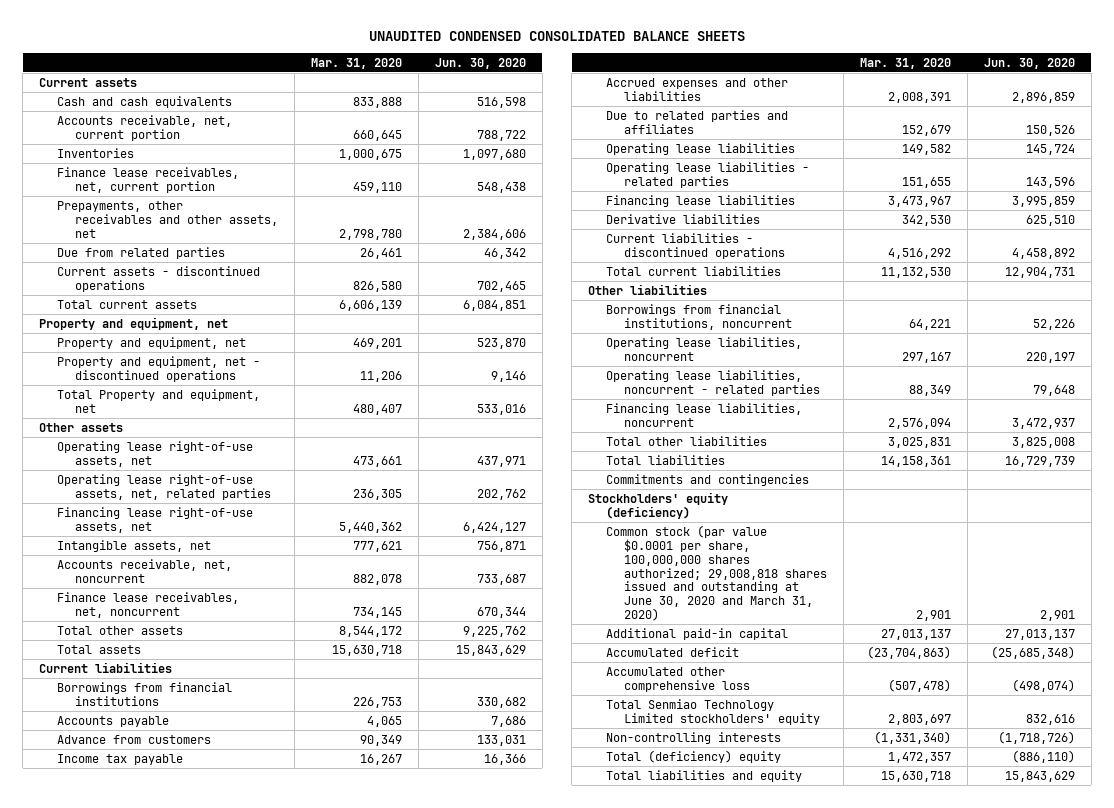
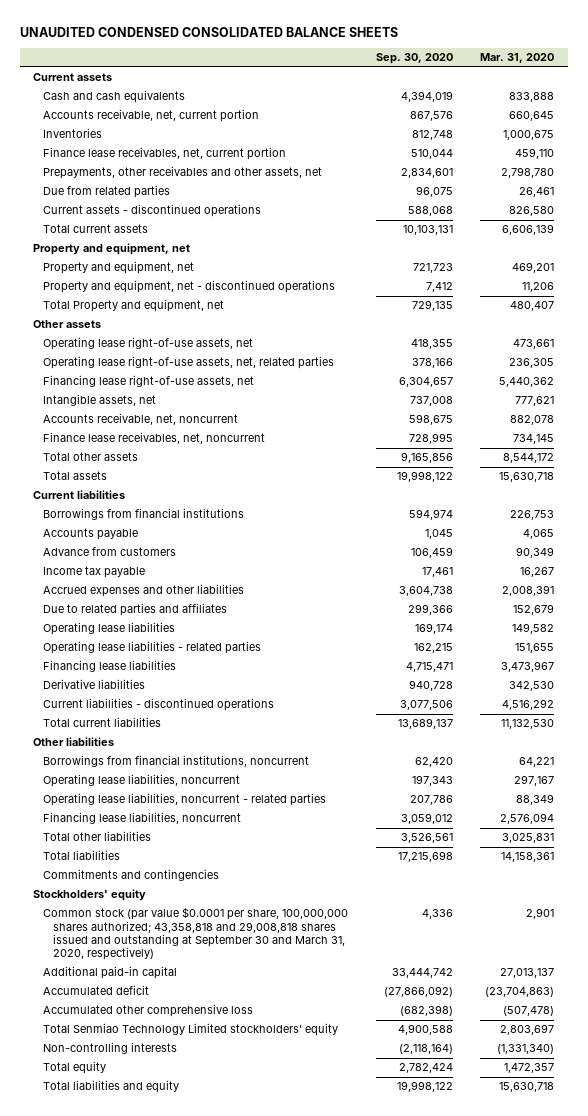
[434,57,526,69] Jun. 30, 2020 -> none
none -> [375,53,453,65] Sep. 30, 2020
[588,491,729,519] Stockholders' equity (deficiency) -> [33,889,147,902] Stockholders' equity
[606,524,827,622] Common stock (par value $0.0001 per share, 100,000,000 shares authorized; 29,008,818 shares issued and outstanding at June 30, 2020 and March 31, 2020) -> [43,907,349,961] Common stock (par value $0.0001 per share, 100,000,000 shares authorized; 43,358,818 and 29,008,818 shares issued and outstanding at September 30 and March 31, 2020, respectively)
[606,749,782,763] Total (deficiency) equity -> [43,1061,107,1075] Total equity

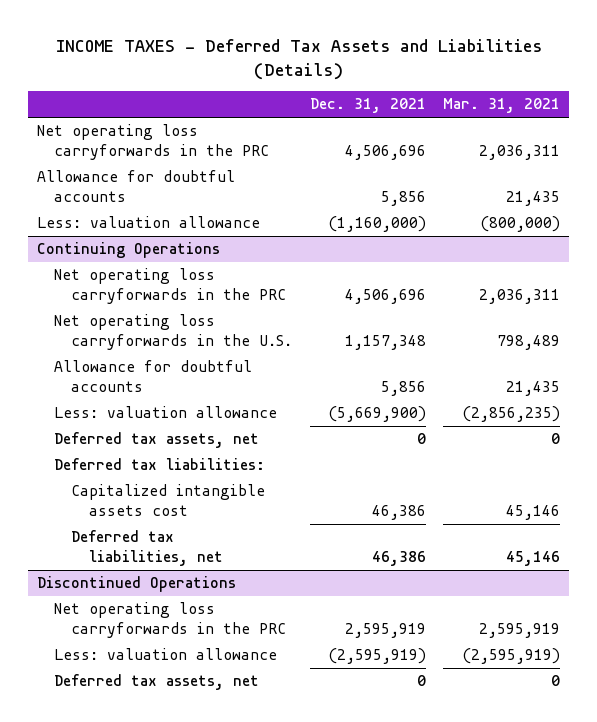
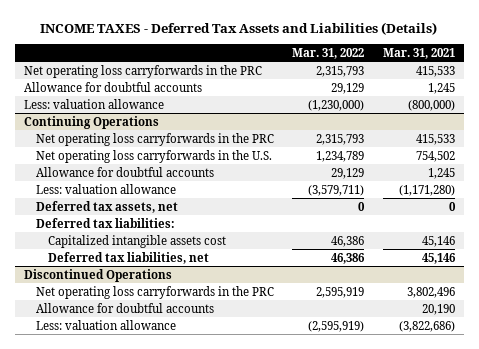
[309,98,426,114] Dec. 31, 2021 -> none
none -> [292,47,365,59] Mar. 31, 2022
[479,144,561,160] 2,036,311 -> [415,65,455,77] 415,533
[506,190,561,206] 21,435 -> [427,82,455,94] 1,245
[479,288,561,304] 2,036,311 -> [415,133,455,145] 415,533
[497,334,561,350] 798,489 -> [415,150,455,162] 754,502
[506,380,561,396] 21,435 -> [427,167,455,179] 1,245
[462,406,561,423] (2,856,235) -> [398,184,455,196] (1,171,280)
[54,674,260,691] Deferred tax assets, net -> none
[479,622,561,638] 2,595,919 -> [406,286,455,298] 3,802,496
none -> [36,302,215,313] Allowance for doubtful accounts
[462,648,561,665] (2,595,919) -> [398,320,455,332] (3,822,686)

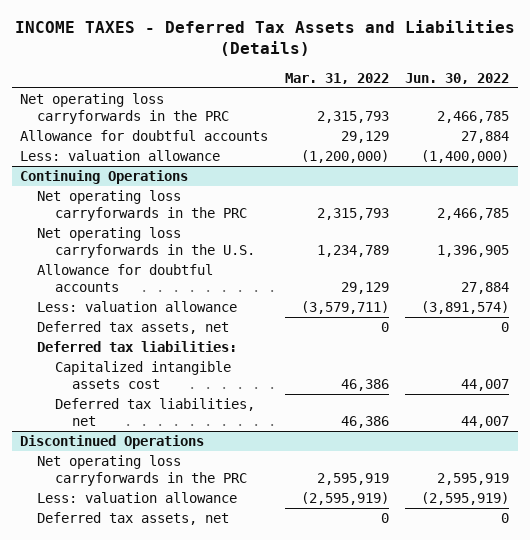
[382,47,455,59] Mar. 31, 2021 -> none
none -> [405,72,510,84] Jun. 30, 2022
[308,99,365,111] (1,230,000) -> [300,150,389,164] (1,200,000)
[36,302,215,313] Allowance for doubtful accounts -> none
none -> [37,512,230,526] Deferred tax assets, net

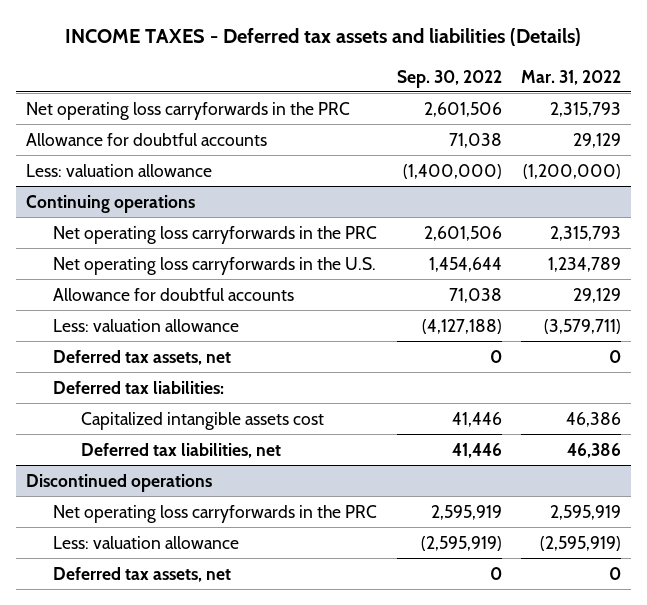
[14,19,515,56] INCOME TAXES - Deferred Tax Assets and Liabilities (Details) -> [65,28,582,47] INCOME TAXES - Deferred tax assets and liabilities (Details)
[405,72,510,84] Jun. 30, 2022 -> none
none -> [396,69,502,88] Sep. 30, 2022
[20,170,189,185] Continuing Operations -> [25,194,195,213] Continuing operations
[20,435,205,450] Discontinued Operations -> [25,473,212,492] Discontinued operations

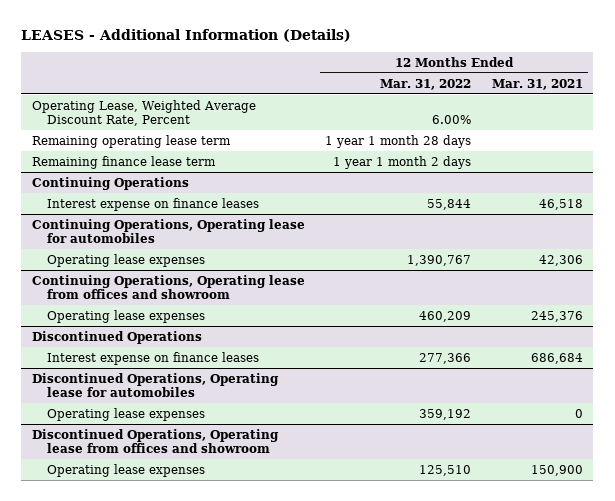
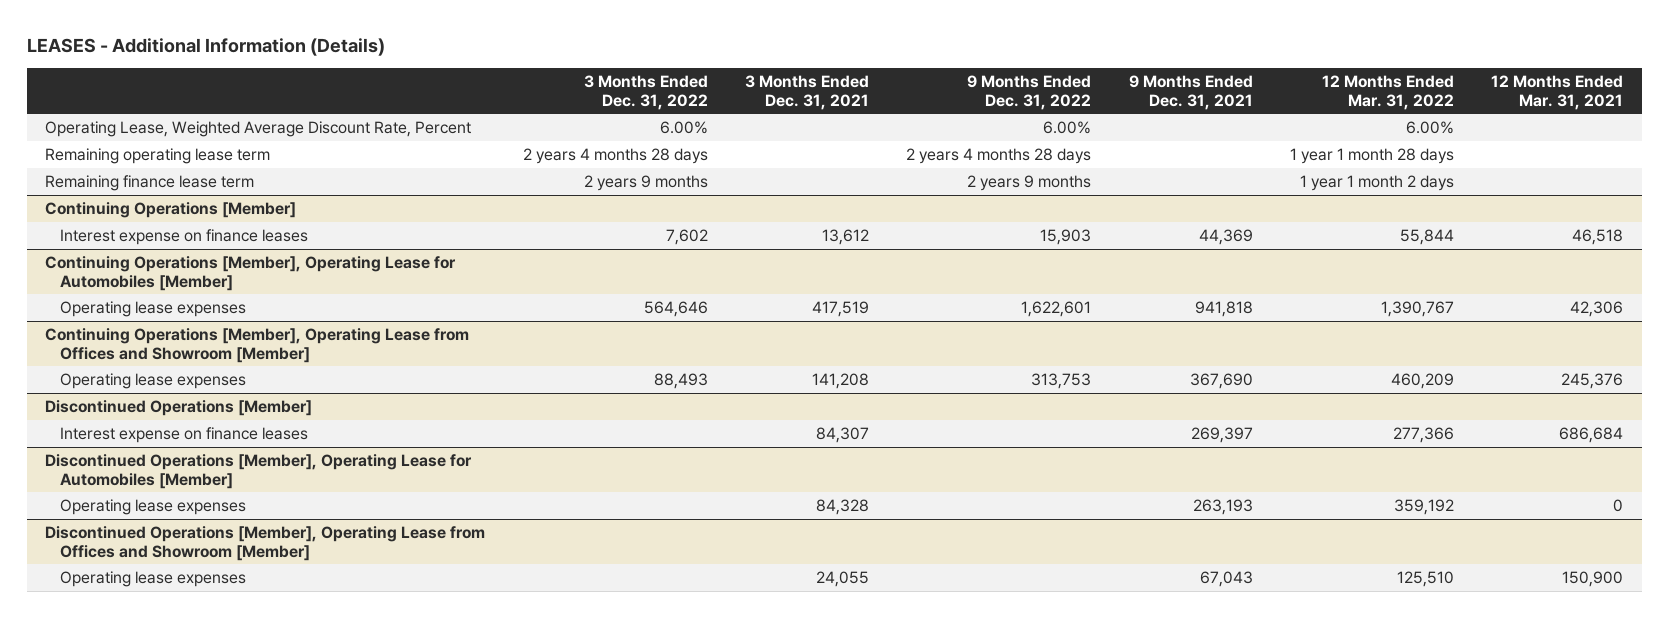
none -> [583,75,708,110] 3 Months Ended Dec. 31, 2022
none -> [745,75,870,110] 3 Months Ended Dec. 31, 2021
none -> [967,75,1092,110] 9 Months Ended Dec. 31, 2022
none -> [1128,75,1253,110] 9 Months Ended Dec. 31, 2021
[31,176,189,190] Continuing Operations -> [45,202,297,219] Continuing Operations [Member]
[31,218,305,244] Continuing Operations, Operating lease for automobiles -> [45,256,457,291] Continuing Operations [Member], Operating Lease for Automobiles [Member]
[31,274,305,300] Continuing Operations, Operating lease from offices and showroom -> [45,328,470,363] Continuing Operations [Member], Operating Lease from Offices and Showroom [Member]
[31,330,202,344] Discontinued Operations -> [45,400,313,417] Discontinued Operations [Member]
[31,372,279,398] Discontinued Operations, Operating lease for automobiles -> [45,454,473,489] Discontinued Operations [Member], Operating Lease for Automobiles [Member]
[31,428,279,454] Discontinued Operations, Operating lease from offices and showroom -> [45,526,486,561] Discontinued Operations [Member], Operating Lease from Offices and Showroom [Member]

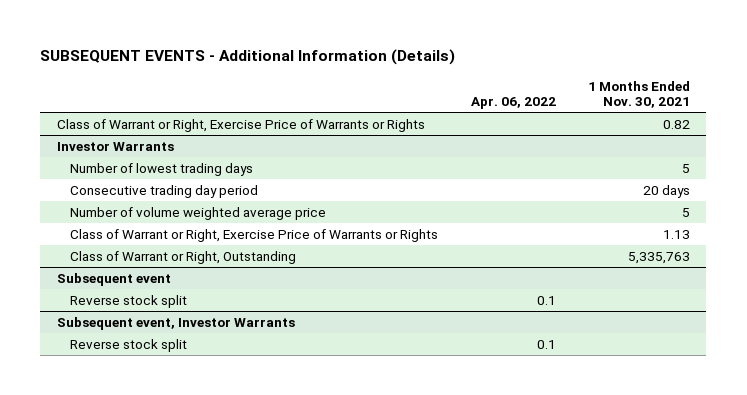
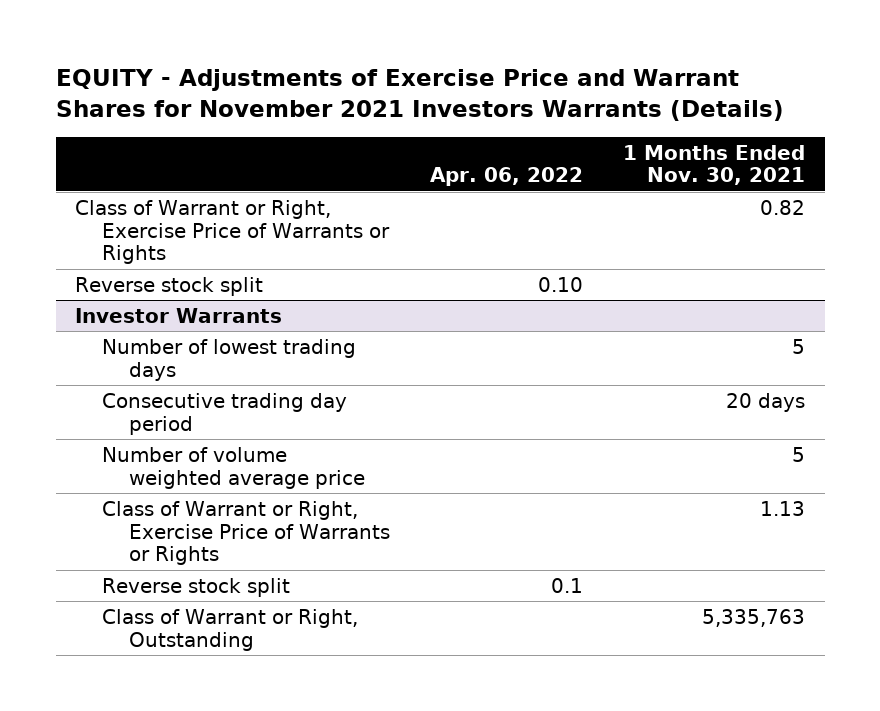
[40,49,456,66] SUBSEQUENT EVENTS - Additional Information (Details) -> [55,69,784,121] EQUITY - Adjustments of Exercise Price and Warrant Shares for November 2021 Investors Warrants (Details)
none -> [75,276,264,296] Reverse stock split
[56,272,171,286] Subsequent event -> none
[56,316,295,330] Subsequent event, Investor Warrants -> none
[70,338,188,352] Reverse stock split -> none
[70,250,297,264] Class of Warrant or Right, Outstanding -> [102,608,359,651] Class of Warrant or Right, Outstanding

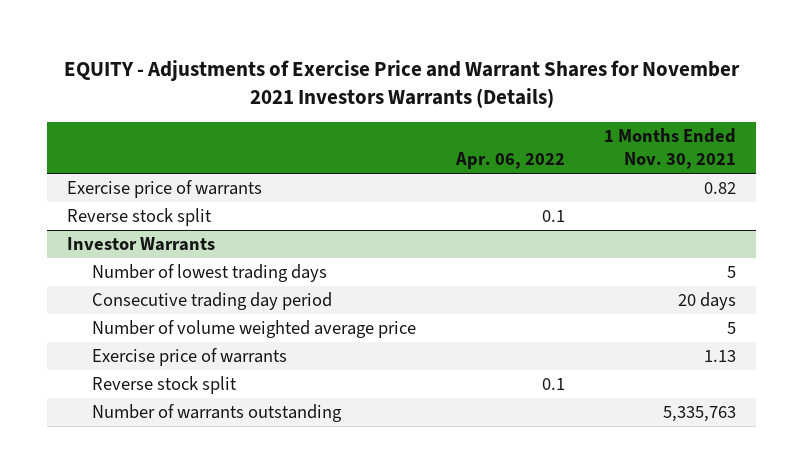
[75,199,391,265] Class of Warrant or Right, Exercise Price of Warrants or Rights -> [66,180,262,199] Exercise price of warrants
[538,276,584,292] 0.10 -> [541,210,565,223] 0.1
[102,500,391,566] Class of Warrant or Right, Exercise Price of Warrants or Rights -> [92,348,288,367] Exercise price of warrants
[102,608,359,651] Class of Warrant or Right, Outstanding -> [92,404,343,423] Number of warrants outstanding

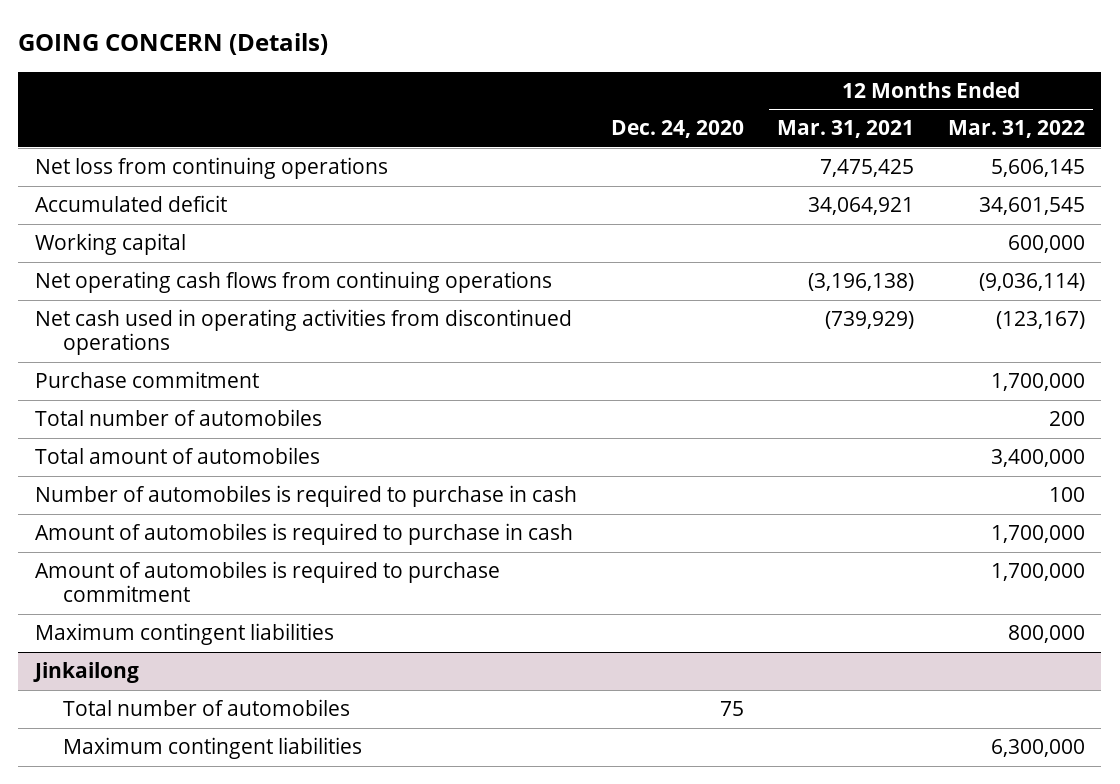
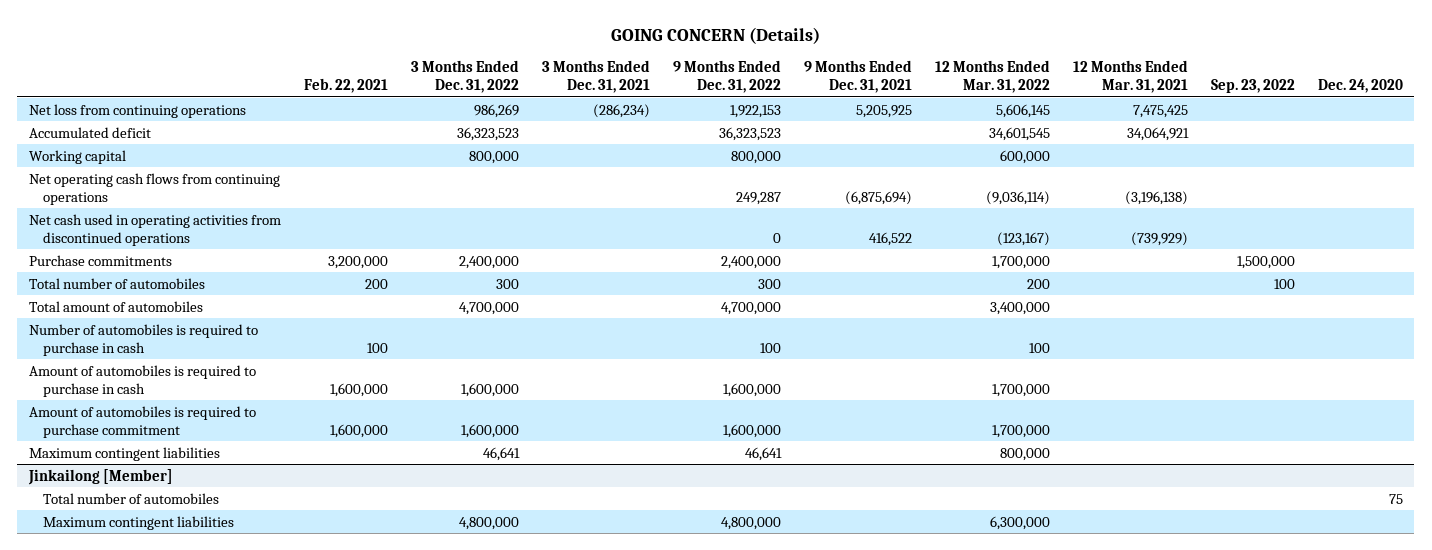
none -> [303,78,388,94] Feb. 22, 2021
none -> [410,60,519,94] 3 Months Ended Dec. 31, 2022
none -> [541,60,650,94] 3 Months Ended Dec. 31, 2021
none -> [672,60,781,94] 9 Months Ended Dec. 31, 2022
none -> [803,60,912,94] 9 Months Ended Dec. 31, 2021
none -> [1210,79,1295,94] Sep. 23, 2022
[35,371,260,389] Purchase commitment -> [28,254,172,266] Purchase commitments
[33,662,140,684] Jinkailong -> [27,468,173,485] Jinkailong [Member]

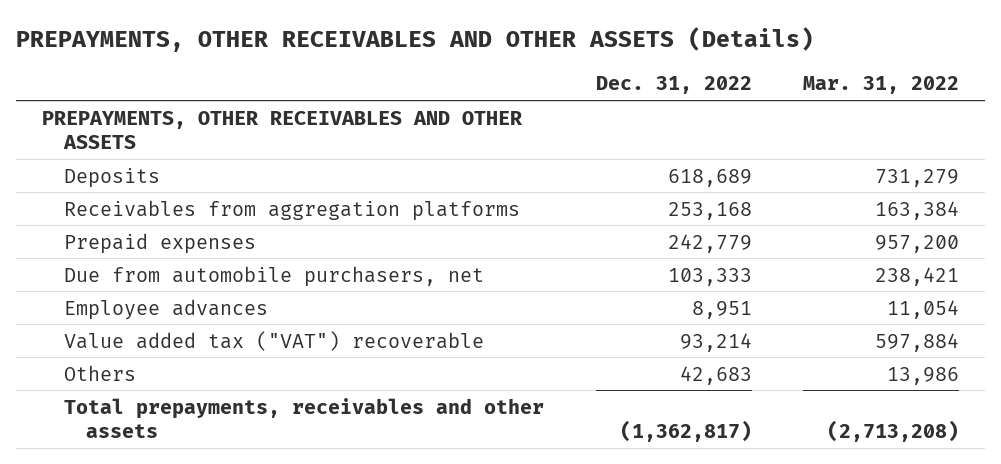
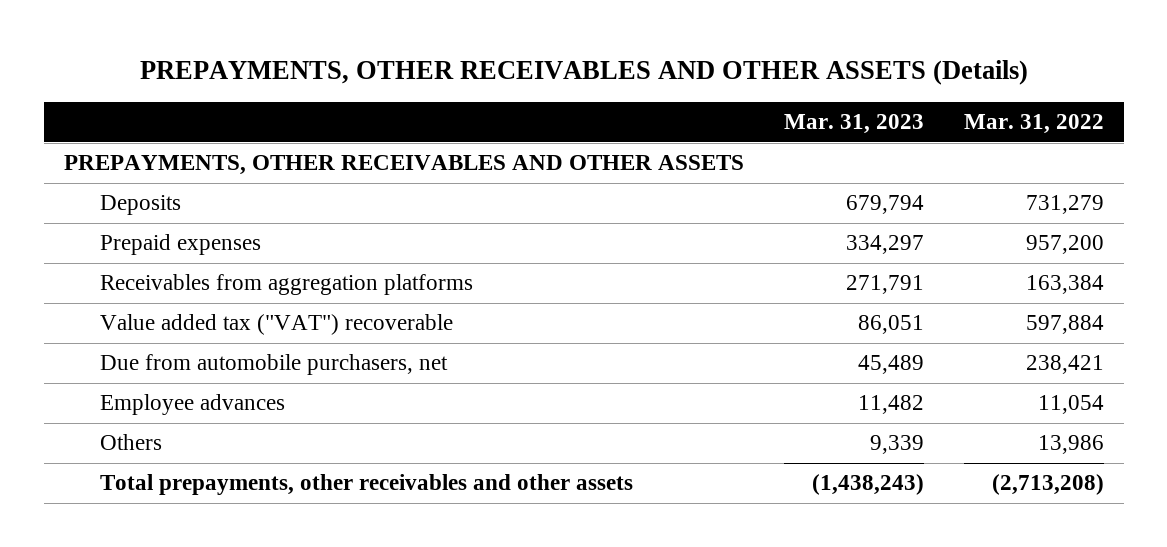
[595,76,752,95] Dec. 31, 2022 -> none
none -> [783,114,924,135] Mar. 31, 2023
[64,199,521,221] Receivables from aggregation platforms -> [99,274,473,296] Receivables from aggregation platforms
[64,330,485,351] Value added tax ("VAT") recoverable -> [99,314,453,336] Value added tax ("VAT") recoverable
[64,397,545,438] Total prepayments, receivables and other assets -> [99,474,633,496] Total prepayments, other receivables and other assets

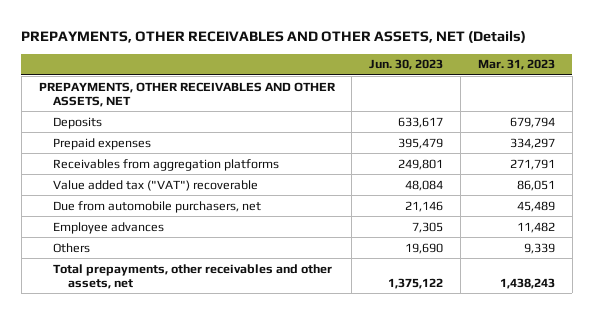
[139,60,1028,86] PREPAYMENTS, OTHER RECEIVABLES AND OTHER ASSETS (Details) -> [21,29,527,43] PREPAYMENTS, OTHER RECEIVABLES AND OTHER ASSETS, NET (Details)
[963,114,1104,135] Mar. 31, 2022 -> none
none -> [369,59,444,71] Jun. 30, 2023
[63,155,744,176] PREPAYMENTS, OTHER RECEIVABLES AND OTHER ASSETS -> [38,81,336,108] PREPAYMENTS, OTHER RECEIVABLES AND OTHER ASSETS, NET
[99,474,633,496] Total prepayments, other receivables and other assets -> [53,263,333,290] Total prepayments, other receivables and other assets, net
[811,474,924,496] (1,438,243) -> [499,278,555,290] 1,438,243

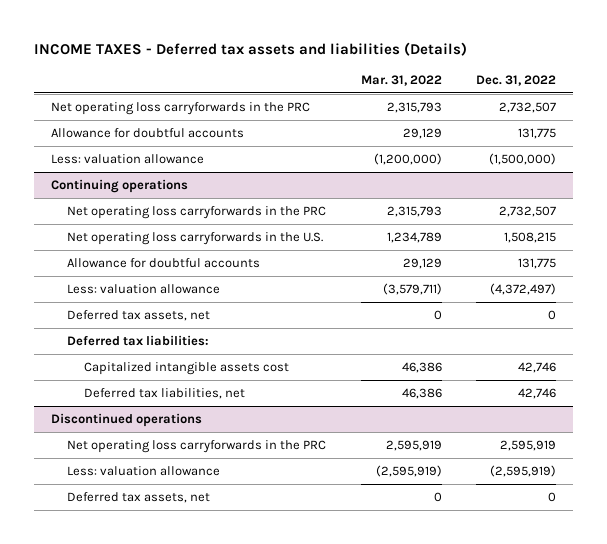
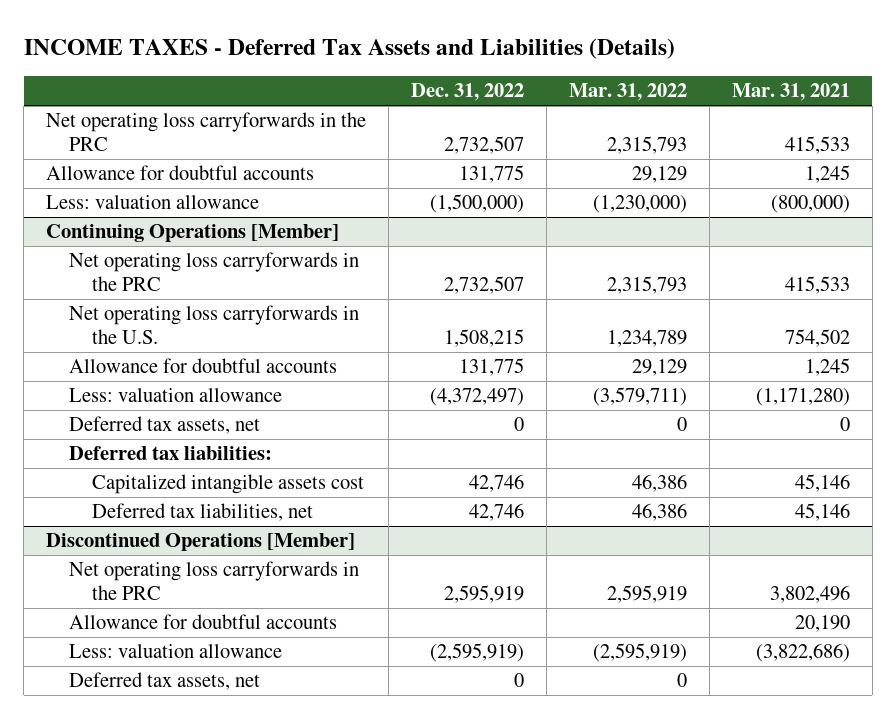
[33,41,467,56] INCOME TAXES - Deferred tax assets and liabilities (Details) -> [23,38,675,60] INCOME TAXES - Deferred Tax Assets and Liabilities (Details)
none -> [731,83,850,102] Mar. 31, 2021
[373,153,442,166] (1,200,000) -> [592,195,687,214] (1,230,000)
[50,179,188,194] Continuing operations -> [46,224,340,243] Continuing Operations [Member]
[50,413,202,428] Discontinued operations -> [46,533,356,552] Discontinued Operations [Member]
none -> [69,614,338,630] Allowance for doubtful accounts

